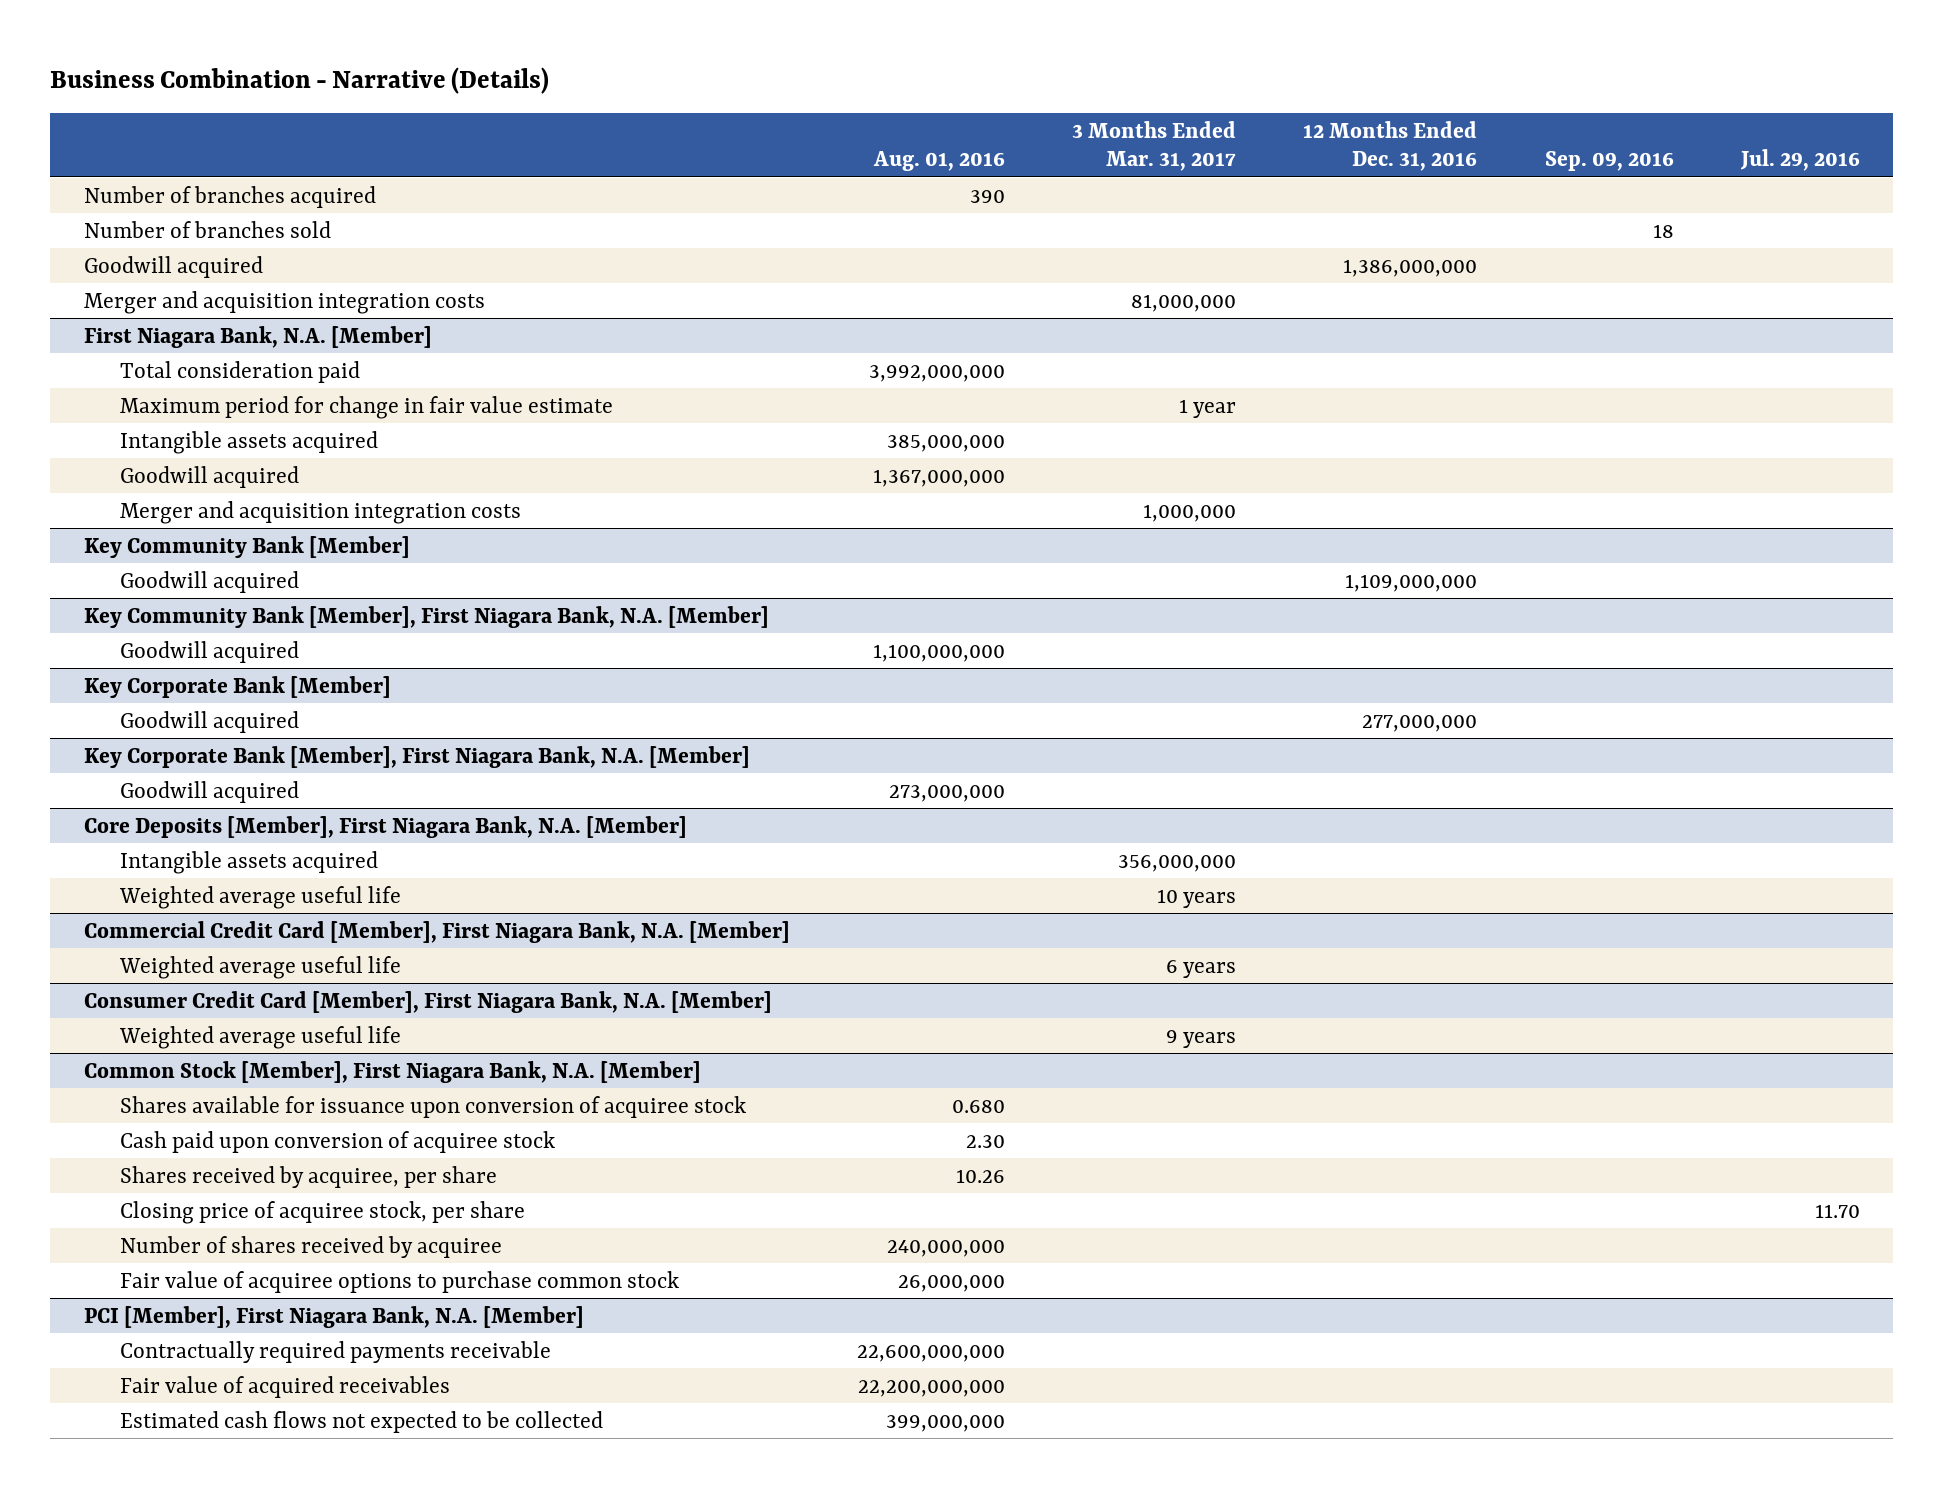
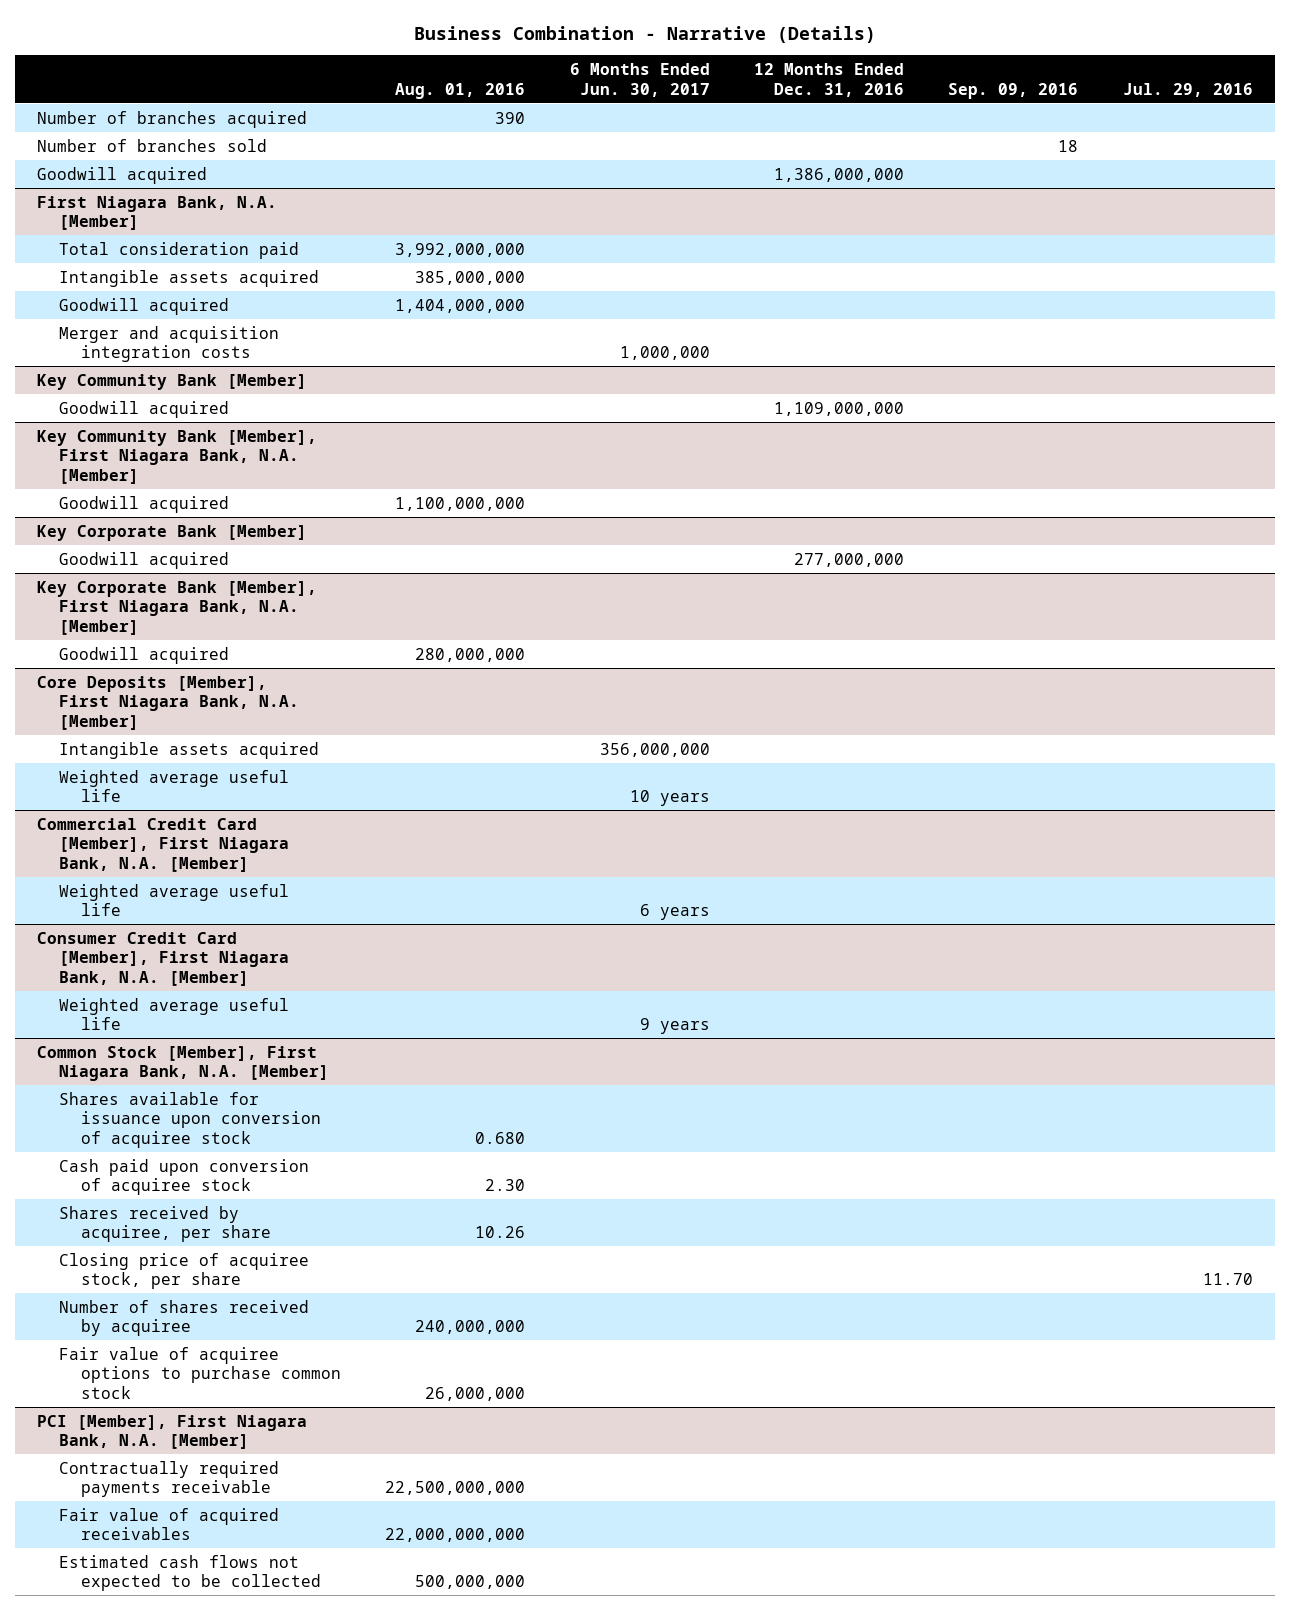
[1072,120,1237,172] 3 Months Ended Mar. 31, 2017 -> none
none -> [569,62,710,97] 6 Months Ended Jun. 30, 2017
[83,290,485,314] Merger and acquisition integration costs -> none
[119,395,613,419] Maximum period for change in fair value estimate -> none
[872,468,1005,487] 1,367,000,000 -> [395,298,526,313] 1,404,000,000
[888,784,1005,802] 273,000,000 -> [415,647,526,662] 280,000,000
[856,1344,1005,1362] 22,600,000,000 -> [385,1481,526,1496] 22,500,000,000
[857,1379,1005,1397] 22,200,000,000 -> [385,1528,526,1543] 22,000,000,000
[885,1414,1005,1432] 399,000,000 -> [415,1575,526,1590] 500,000,000

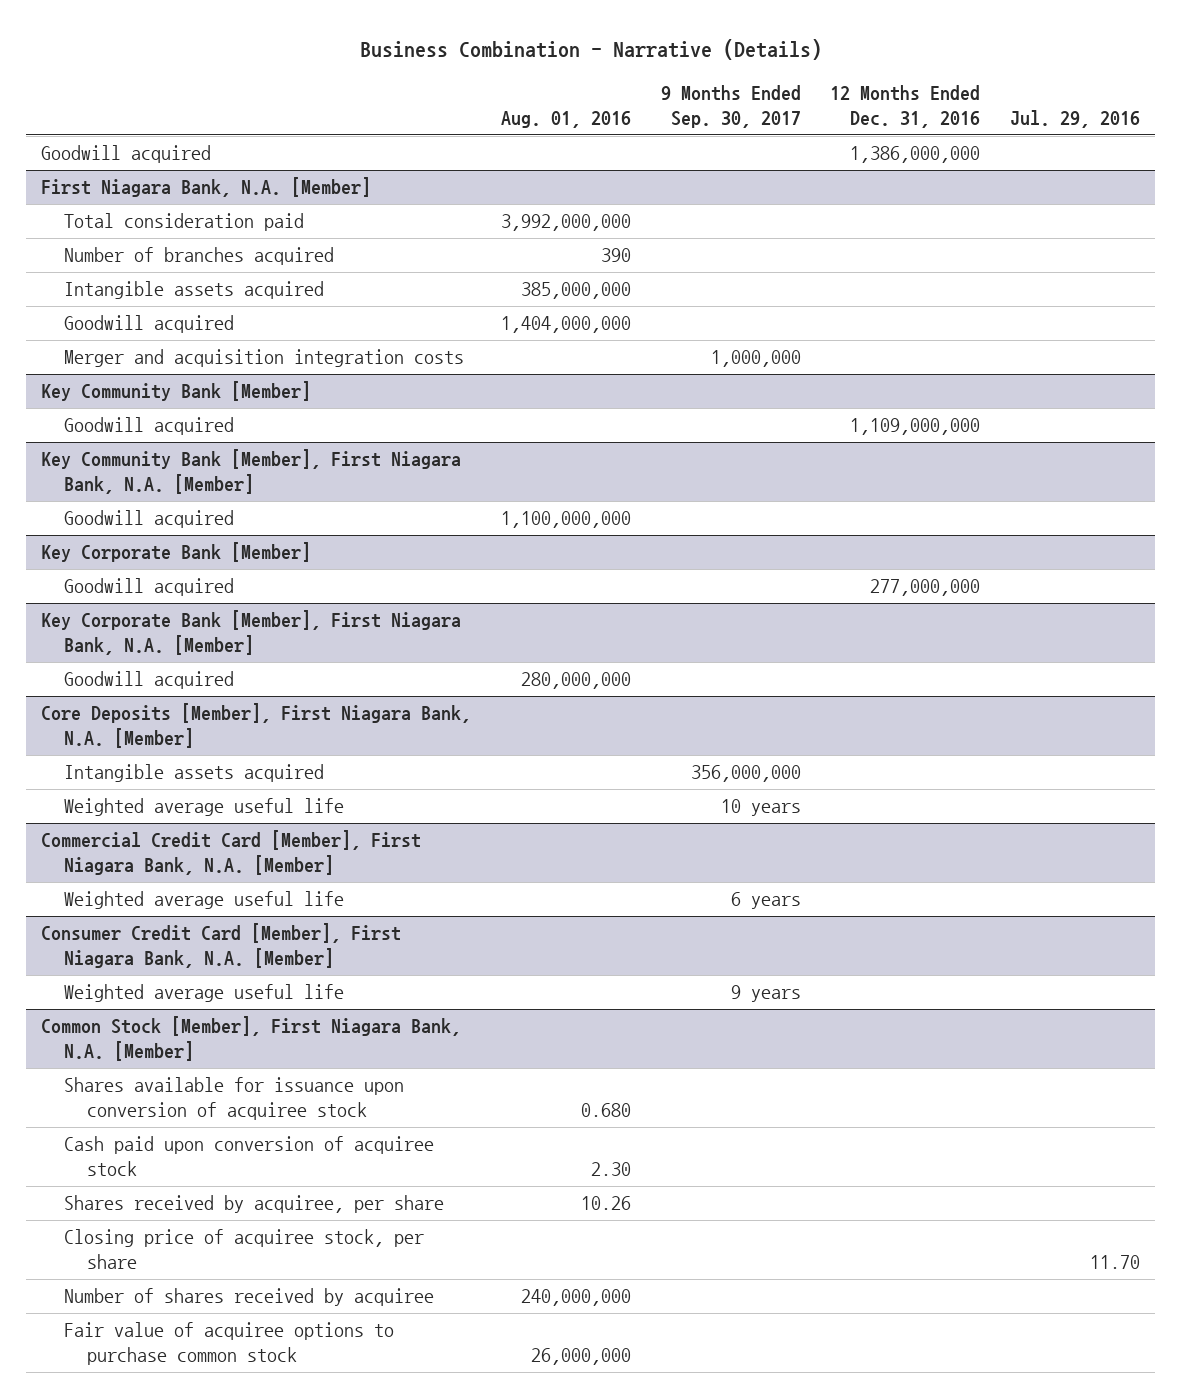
[569,62,710,97] 6 Months Ended Jun. 30, 2017 -> none
[948,82,1079,99] Sep. 09, 2016 -> none
none -> [660,84,801,128] 9 Months Ended Sep. 30, 2017
[37,110,308,128] Number of branches acquired -> none
[37,138,268,152] Number of branches sold -> none
none -> [64,247,335,266] Number of branches acquired
[37,1414,308,1450] PCI [Member], First Niagara Bank, N.A. [Member] -> none
[59,1460,280,1498] Contractually required payments receivable -> none
[59,1507,280,1541] Fair value of acquired receivables -> none
[59,1554,322,1592] Estimated cash flows not expected to be collected -> none

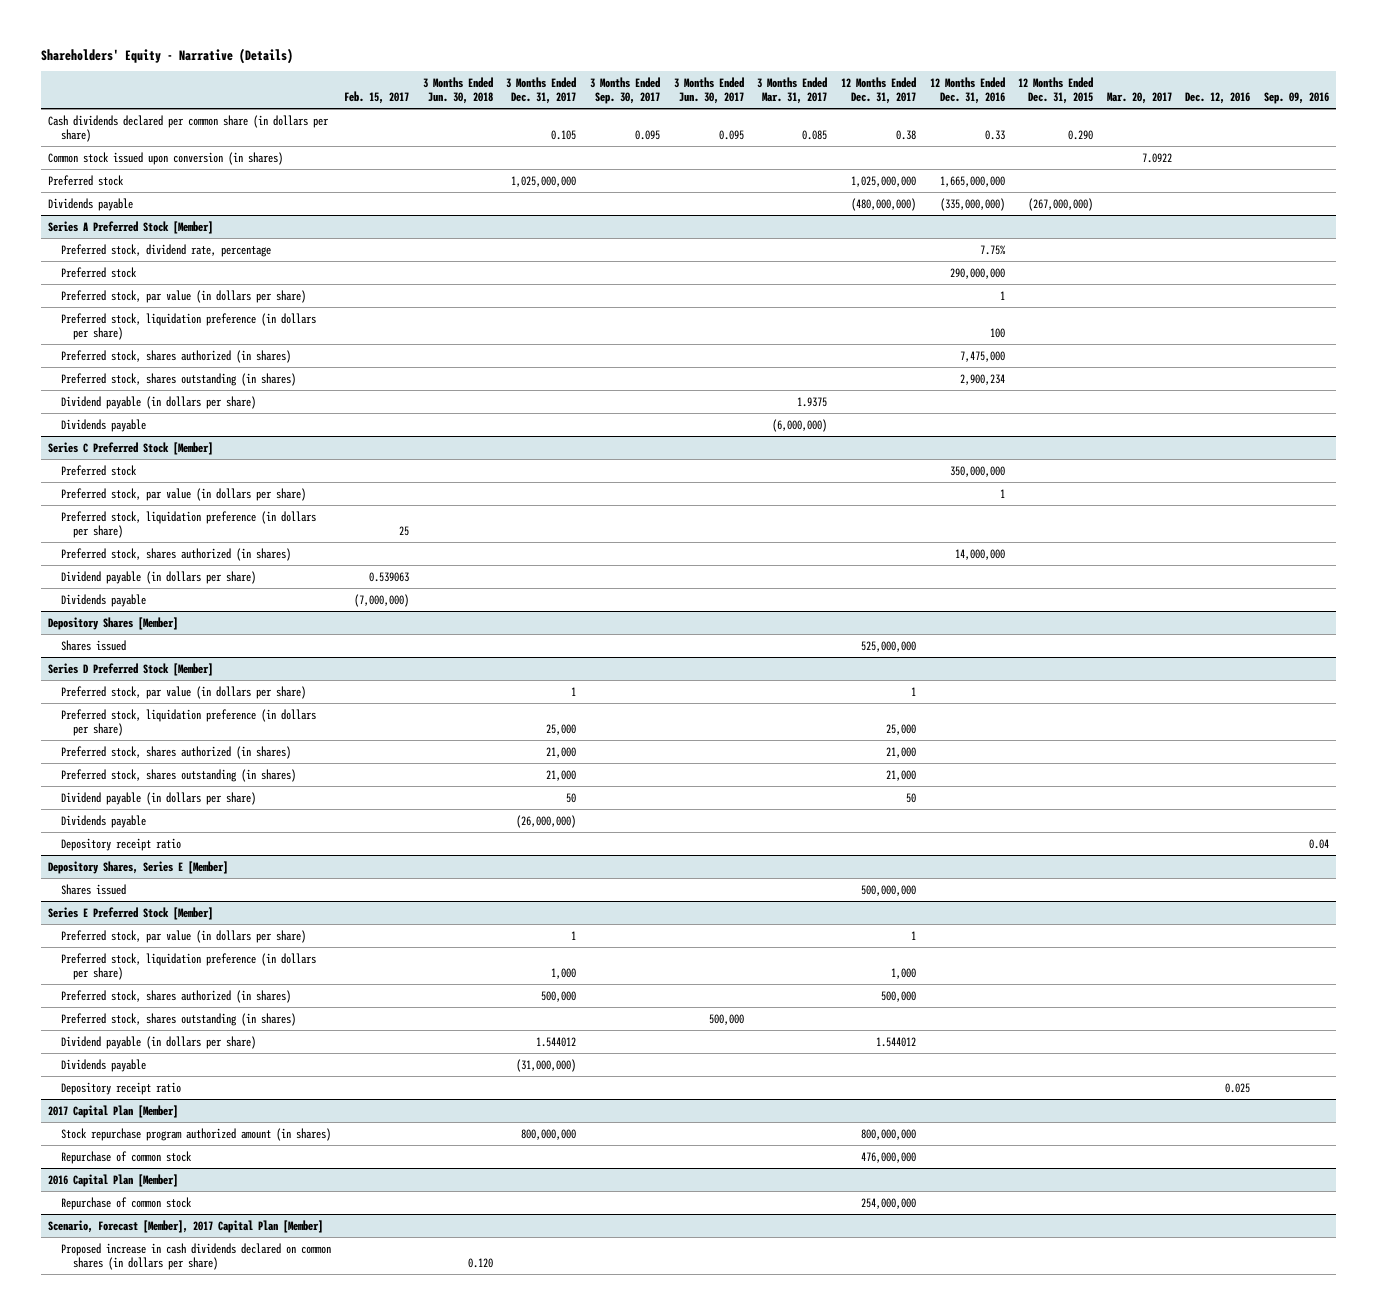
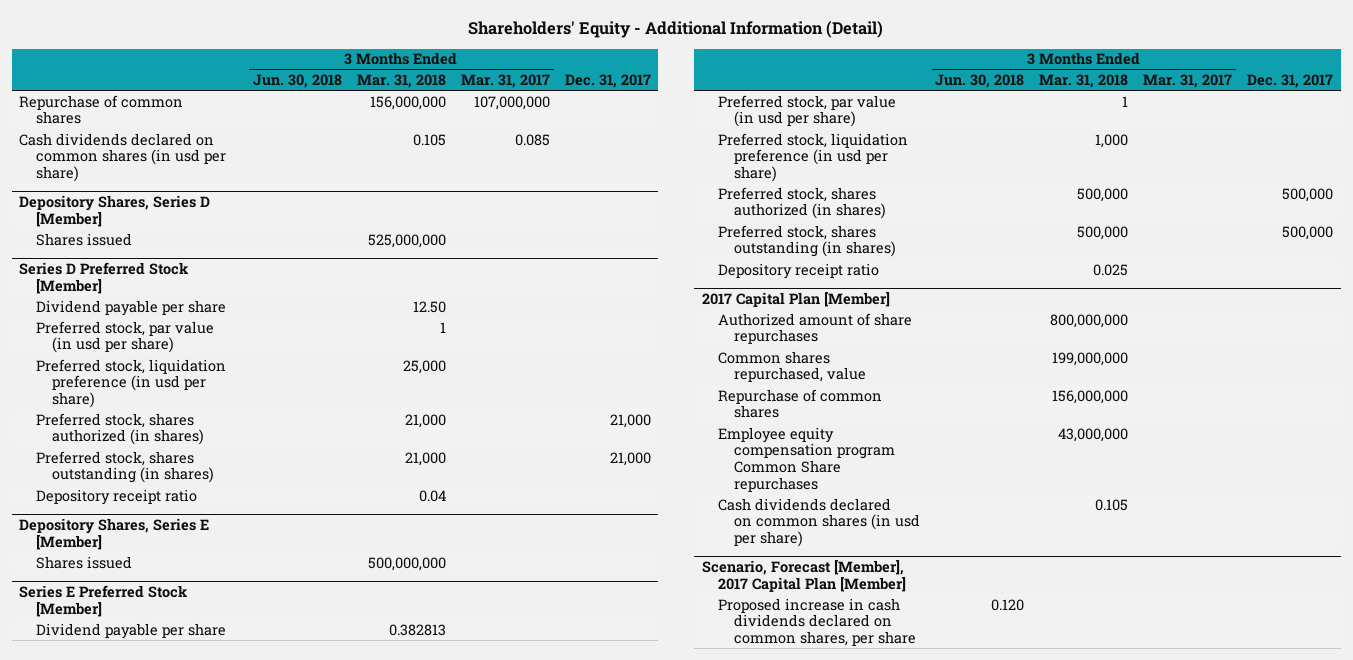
[41,47,294,64] Shareholders' Equity - Narrative (Details) -> [468,21,884,39] Shareholders' Equity - Additional Information (Detail)
[344,91,410,105] Feb. 15, 2017 -> none
[506,76,577,105] 3 Months Ended Dec. 31, 2017 -> none
[590,76,661,105] 3 Months Ended Sep. 30, 2017 -> none
[673,76,744,105] 3 Months Ended Jun. 30, 2017 -> none
[840,76,916,105] 12 Months Ended Dec. 31, 2017 -> none
[929,76,1005,105] 12 Months Ended Dec. 31, 2016 -> none
[1018,76,1094,105] 12 Months Ended Dec. 31, 2015 -> none
[1106,92,1172,105] Mar. 20, 2017 -> none
[1185,92,1251,105] Dec. 12, 2016 -> none
[1264,92,1330,105] Sep. 09, 2016 -> none
none -> [356,74,446,89] Mar. 31, 2018
none -> [564,74,651,89] Dec. 31, 2017
[47,151,283,165] Common stock issued upon conversion (in shares) -> none
[47,174,124,186] Preferred stock -> none
[47,197,133,211] Dividends payable -> none
[47,220,213,234] Series A Preferred Stock [Member] -> none
[60,243,271,257] Preferred stock, dividend rate, percentage -> none
[60,266,137,278] Preferred stock -> none
[60,289,306,303] Preferred stock, par value (in dollars per share) -> none
[60,312,316,340] Preferred stock, liquidation preference (in dollars per share) -> none
[60,349,291,363] Preferred stock, shares authorized (in shares) -> none
[60,372,296,386] Preferred stock, shares outstanding (in shares) -> none
[60,395,256,409] Dividend payable (in dollars per share) -> none
[60,418,146,432] Dividends payable -> none
[47,441,213,455] Series C Preferred Stock [Member] -> none
[60,464,137,476] Preferred stock -> none
[60,487,306,501] Preferred stock, par value (in dollars per share) -> none
[60,510,316,538] Preferred stock, liquidation preference (in dollars per share) -> none
[60,547,291,561] Preferred stock, shares authorized (in shares) -> none
[60,570,256,584] Dividend payable (in dollars per share) -> none
[60,593,146,607] Dividends payable -> none
[47,616,178,630] Depository Shares [Member] -> none
[60,639,126,651] Shares issued -> none
none -> [19,94,184,125] Repurchase of common shares
[47,114,329,142] Cash dividends declared per common share (in dollars per share) -> [19,132,226,183] Cash dividends declared on common shares (in usd per share)
none -> [19,194,211,227] Depository Shares, Series D [Member]
none -> [35,232,132,246] Shares issued
none -> [35,299,226,316] Dividend payable per share
[60,685,306,699] Preferred stock, par value (in dollars per share) -> [35,320,214,354] Preferred stock, par value (in usd per share)
[60,708,316,736] Preferred stock, liquidation preference (in dollars per share) -> [35,358,226,409] Preferred stock, liquidation preference (in usd per share)
[60,791,256,805] Dividend payable (in dollars per share) -> none
[60,814,146,828] Dividends payable -> none
none -> [35,622,226,639] Dividend payable per share
[60,929,306,943] Preferred stock, par value (in dollars per share) -> [718,94,897,128] Preferred stock, par value (in usd per share)
[60,952,316,980] Preferred stock, liquidation preference (in dollars per share) -> [718,132,909,183] Preferred stock, liquidation preference (in usd per share)
[60,1035,256,1049] Dividend payable (in dollars per share) -> none
[60,1058,146,1072] Dividends payable -> none
[47,1173,178,1187] 2016 Capital Plan [Member] -> none
[60,1196,192,1210] Repurchase of common stock -> none
[60,1127,331,1141] Stock repurchase program authorized amount (in shares) -> [718,312,913,345] Authorized amount of share repurchases
[60,1150,192,1164] Repurchase of common stock -> [718,350,867,383] Common shares repurchased, value
none -> [718,388,883,419] Repurchase of common shares
none -> [718,426,896,492] Employee equity compensation program Common Share repurchases
none -> [718,497,921,548] Cash dividends declared on common shares (in usd per share)
[60,1242,331,1270] Proposed increase in cash dividends declared on common shares (in dollars per share) -> [718,597,917,647] Proposed increase in cash dividends declared on common shares, per share

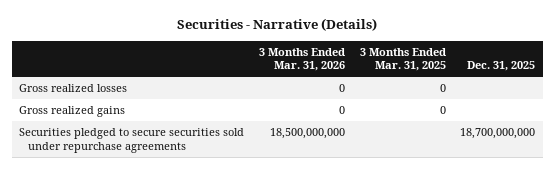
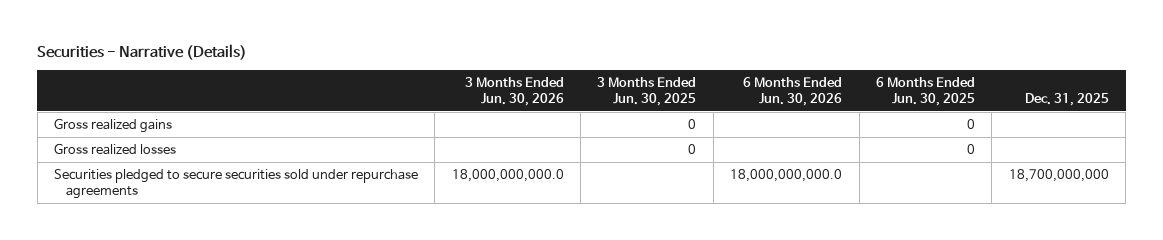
[258,47,345,72] 3 Months Ended Mar. 31, 2026 -> none
[359,47,446,72] 3 Months Ended Mar. 31, 2025 -> none
none -> [464,77,564,106] 3 Months Ended Jun. 30, 2026
none -> [597,77,697,106] 3 Months Ended Jun. 30, 2025
none -> [743,77,843,106] 6 Months Ended Jun. 30, 2026
none -> [876,77,976,106] 6 Months Ended Jun. 30, 2025
[19,84,128,93] Gross realized losses -> [53,143,176,156] Gross realized losses

